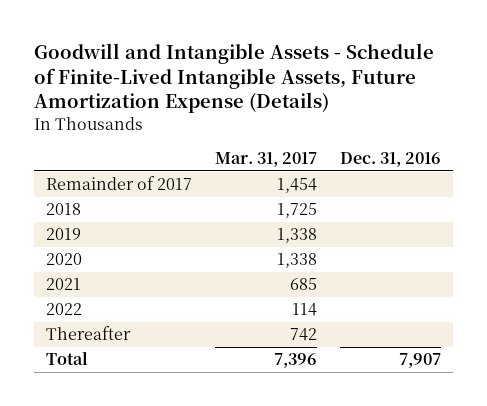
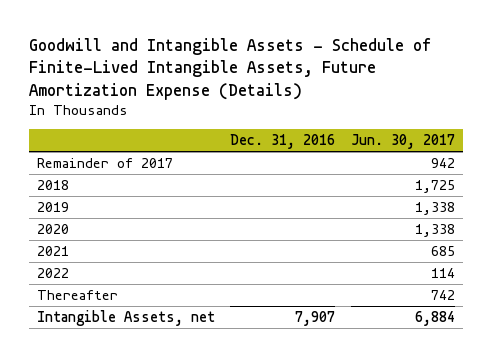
[215,152,318,168] Mar. 31, 2017 -> none
none -> [350,134,455,150] Jun. 30, 2017
[45,351,88,366] Total -> [36,310,215,327] Intangible Assets, net

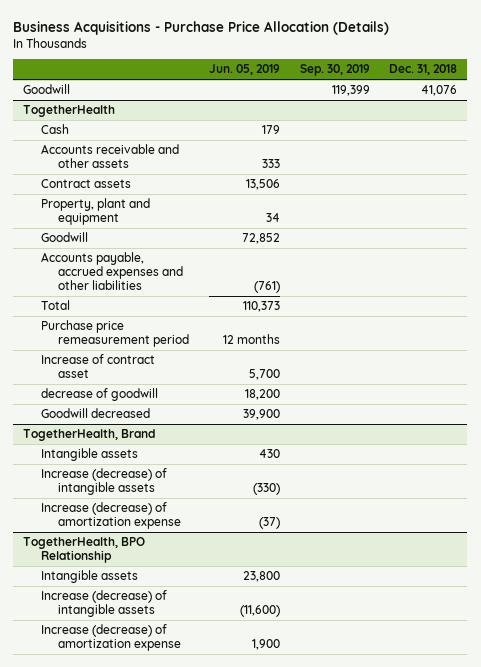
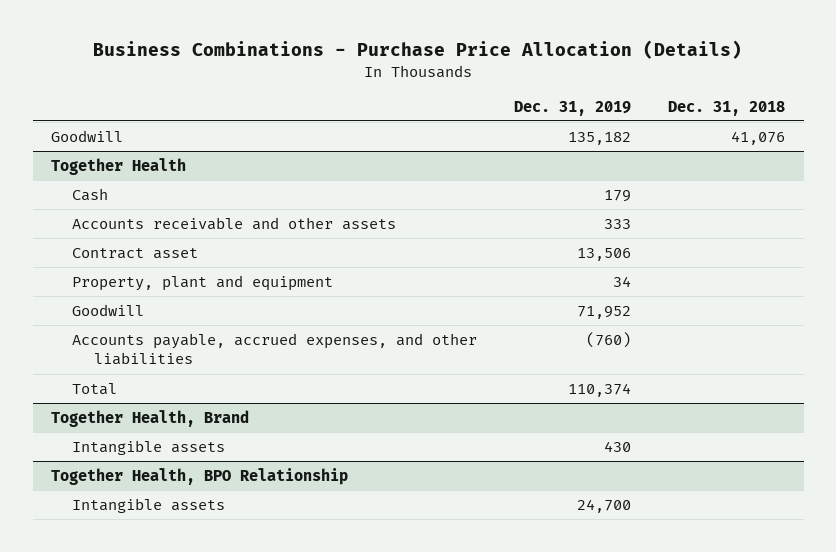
[13,20,390,35] Business Acquisitions - Purchase Price Allocation (Details) -> [93,40,743,60] Business Combinations - Purchase Price Allocation (Details)
[208,64,280,76] Jun. 05, 2019 -> none
[299,64,370,77] Sep. 30, 2019 -> none
none -> [514,100,632,116] Dec. 31, 2019
[23,105,116,118] TogetherHealth -> [51,157,187,175] Together Health
[40,179,131,189] Contract assets -> [72,247,199,259] Contract asset
[40,252,183,290] Accounts payable, accrued expenses and other liabilities -> [72,332,478,366] Accounts payable, accrued expenses, and other liabilities
[40,320,189,347] Purchase price remeasurement period -> none
[40,354,155,378] Increase of contract asset -> none
[40,388,158,402] decrease of goodwill -> none
[40,408,150,419] Goodwill decreased -> none
[23,429,156,442] TogetherHealth, Brand -> none
[40,448,138,462] Intangible assets -> none
[40,468,167,495] Increase (decrease) of intangible assets -> none
[40,502,181,529] Increase (decrease) of amortization expense -> none
[23,537,146,563] TogetherHealth, BPO Relationship -> none
[40,570,138,584] Intangible assets -> none
[40,590,167,617] Increase (decrease) of intangible assets -> none
[40,624,181,651] Increase (decrease) of amortization expense -> none
none -> [51,409,250,427] Together Health, Brand
none -> [72,439,226,455] Intangible assets
none -> [51,467,349,485] Together Health, BPO Relationship
none -> [72,497,226,513] Intangible assets

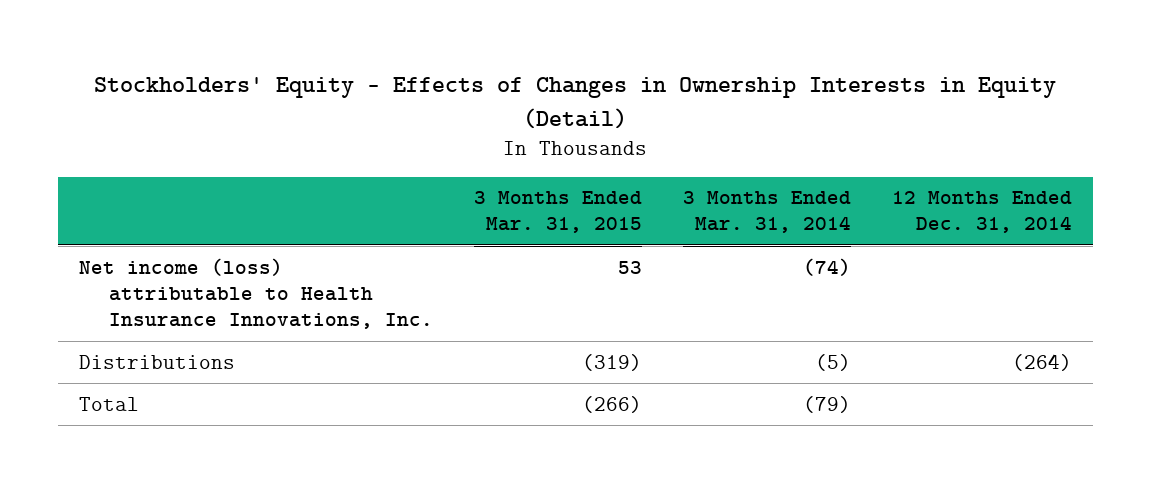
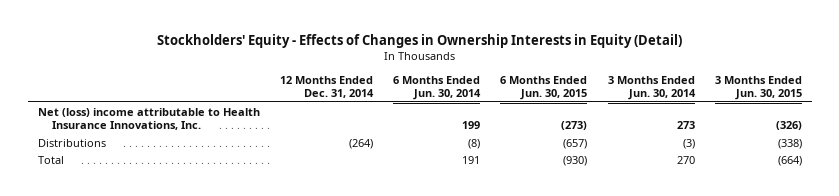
[473,191,642,234] 3 Months Ended Mar. 31, 2015 -> none
[682,191,851,234] 3 Months Ended Mar. 31, 2014 -> none
none -> [393,75,482,101] 6 Months Ended Jun. 30, 2014
none -> [500,75,588,101] 6 Months Ended Jun. 30, 2015
none -> [607,75,696,101] 3 Months Ended Jun. 30, 2014
none -> [714,75,802,101] 3 Months Ended Jun. 30, 2015
[78,257,433,330] Net income (loss) attributable to Health Insurance Innovations, Inc. -> [37,107,260,130] Net (loss) income attributable to Health Insurance Innovations, Inc.

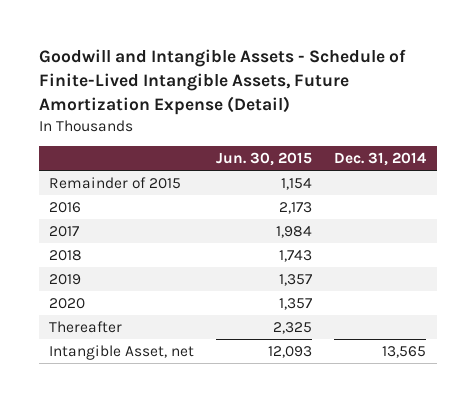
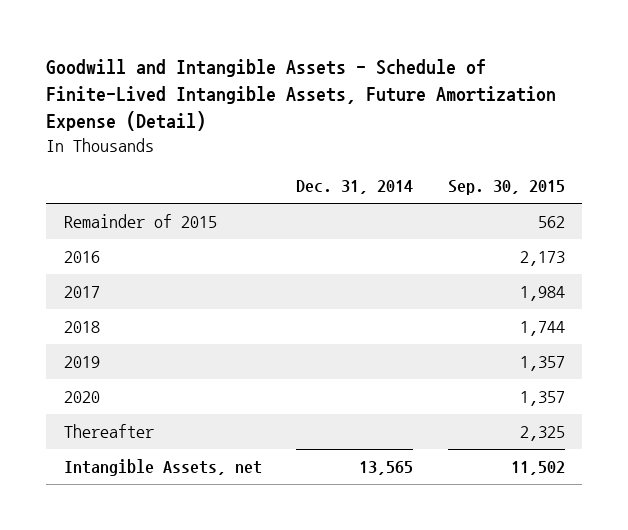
[216,152,313,167] Jun. 30, 2015 -> none
none -> [447,180,565,196] Sep. 30, 2015
[49,344,195,360] Intangible Asset, net -> [63,458,262,476] Intangible Assets, net

